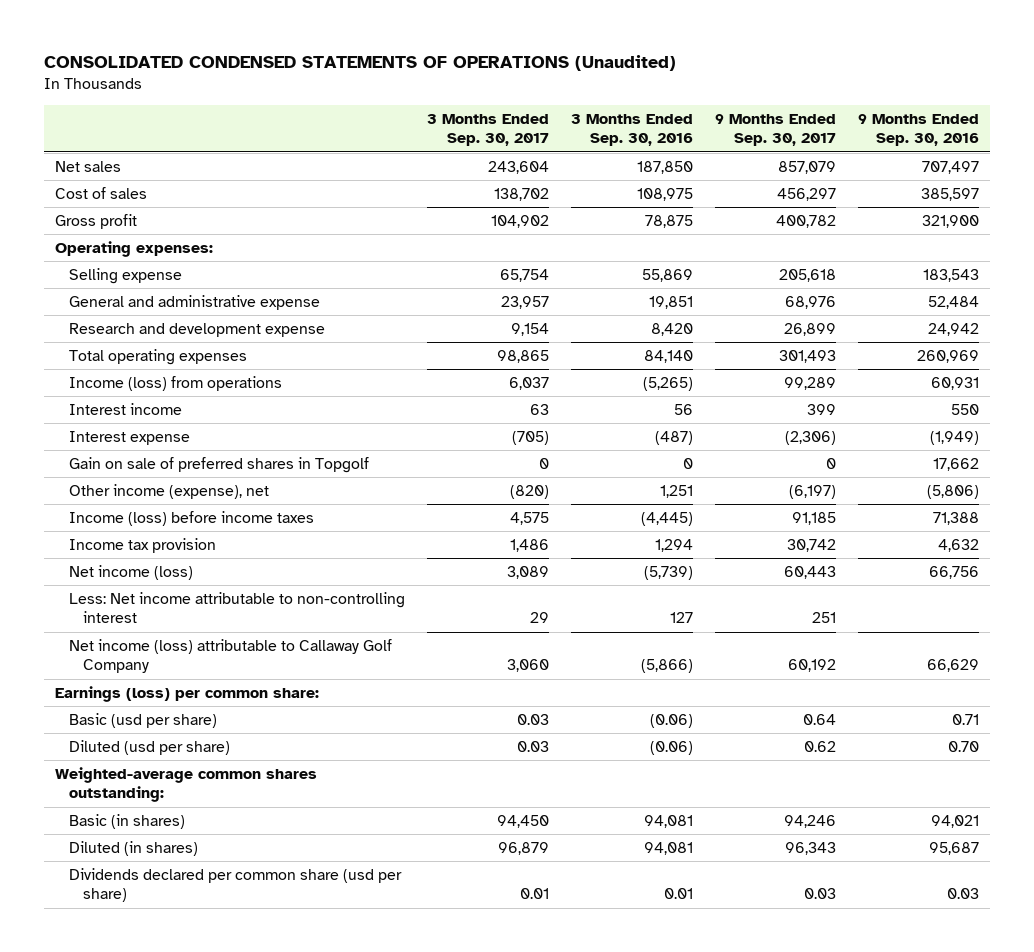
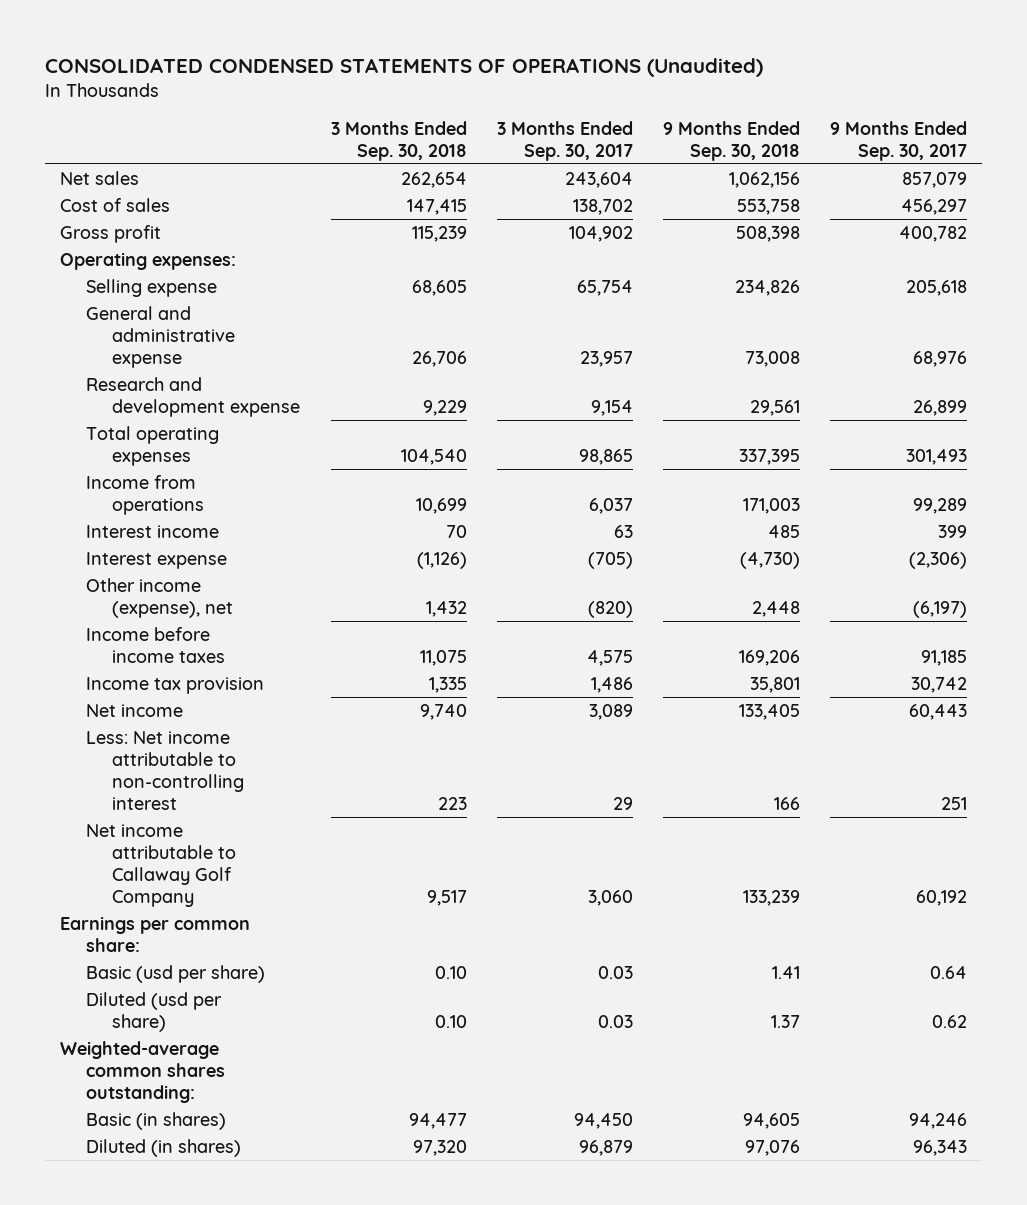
[570,114,693,147] 3 Months Ended Sep. 30, 2016 -> none
[857,114,979,147] 9 Months Ended Sep. 30, 2016 -> none
none -> [330,120,467,161] 3 Months Ended Sep. 30, 2018
none -> [663,120,801,161] 9 Months Ended Sep. 30, 2018
[68,375,282,391] Income (loss) from operations -> [86,474,205,515] Income from operations
[68,456,369,473] Gain on sale of preferred shares in Topgolf -> none
[68,510,314,526] Income (loss) before income taxes -> [86,626,226,663] Income before income taxes
[68,564,193,580] Net income (loss) -> [86,703,184,717] Net income
[68,638,392,674] Net income (loss) attributable to Callaway Golf Company -> [86,823,237,907] Net income attributable to Callaway Golf Company
[54,685,319,702] Earnings (loss) per common share: -> [60,915,251,952] Earnings per common share:
[68,867,402,903] Dividends declared per common share (usd per share) -> none

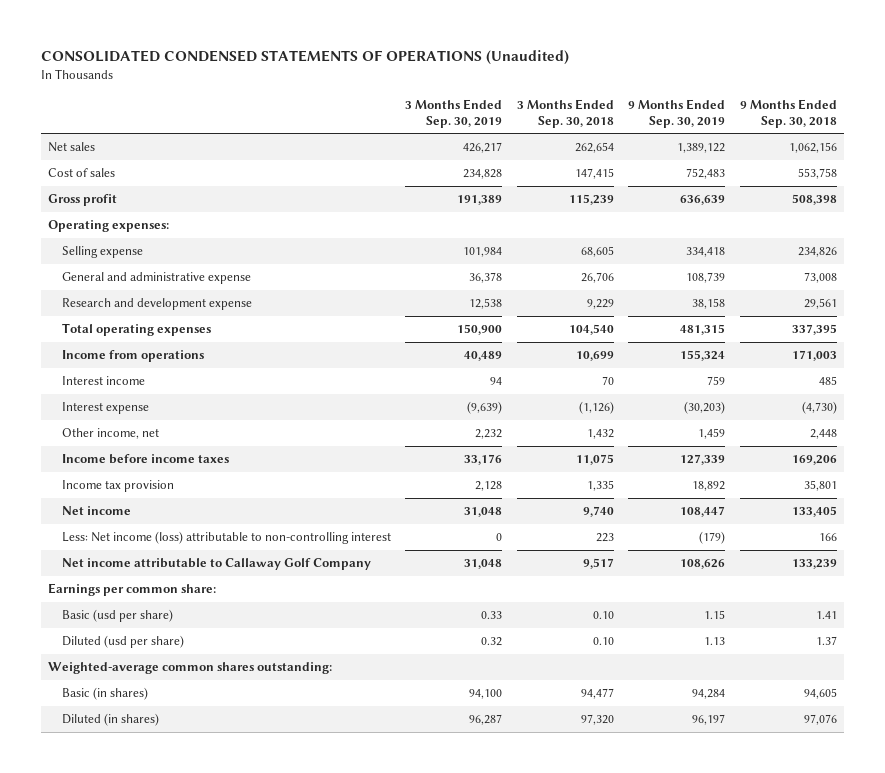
[496,120,633,161] 3 Months Ended Sep. 30, 2017 -> none
[830,120,968,161] 9 Months Ended Sep. 30, 2017 -> none
none -> [405,99,503,128] 3 Months Ended Sep. 30, 2019
none -> [628,99,726,128] 9 Months Ended Sep. 30, 2019
[86,577,234,618] Other income (expense), net -> [61,428,159,440] Other income, net
[86,730,245,810] Less: Net income attributable to non-controlling interest -> [61,531,391,545] Less: Net income (loss) attributable to non-controlling interest

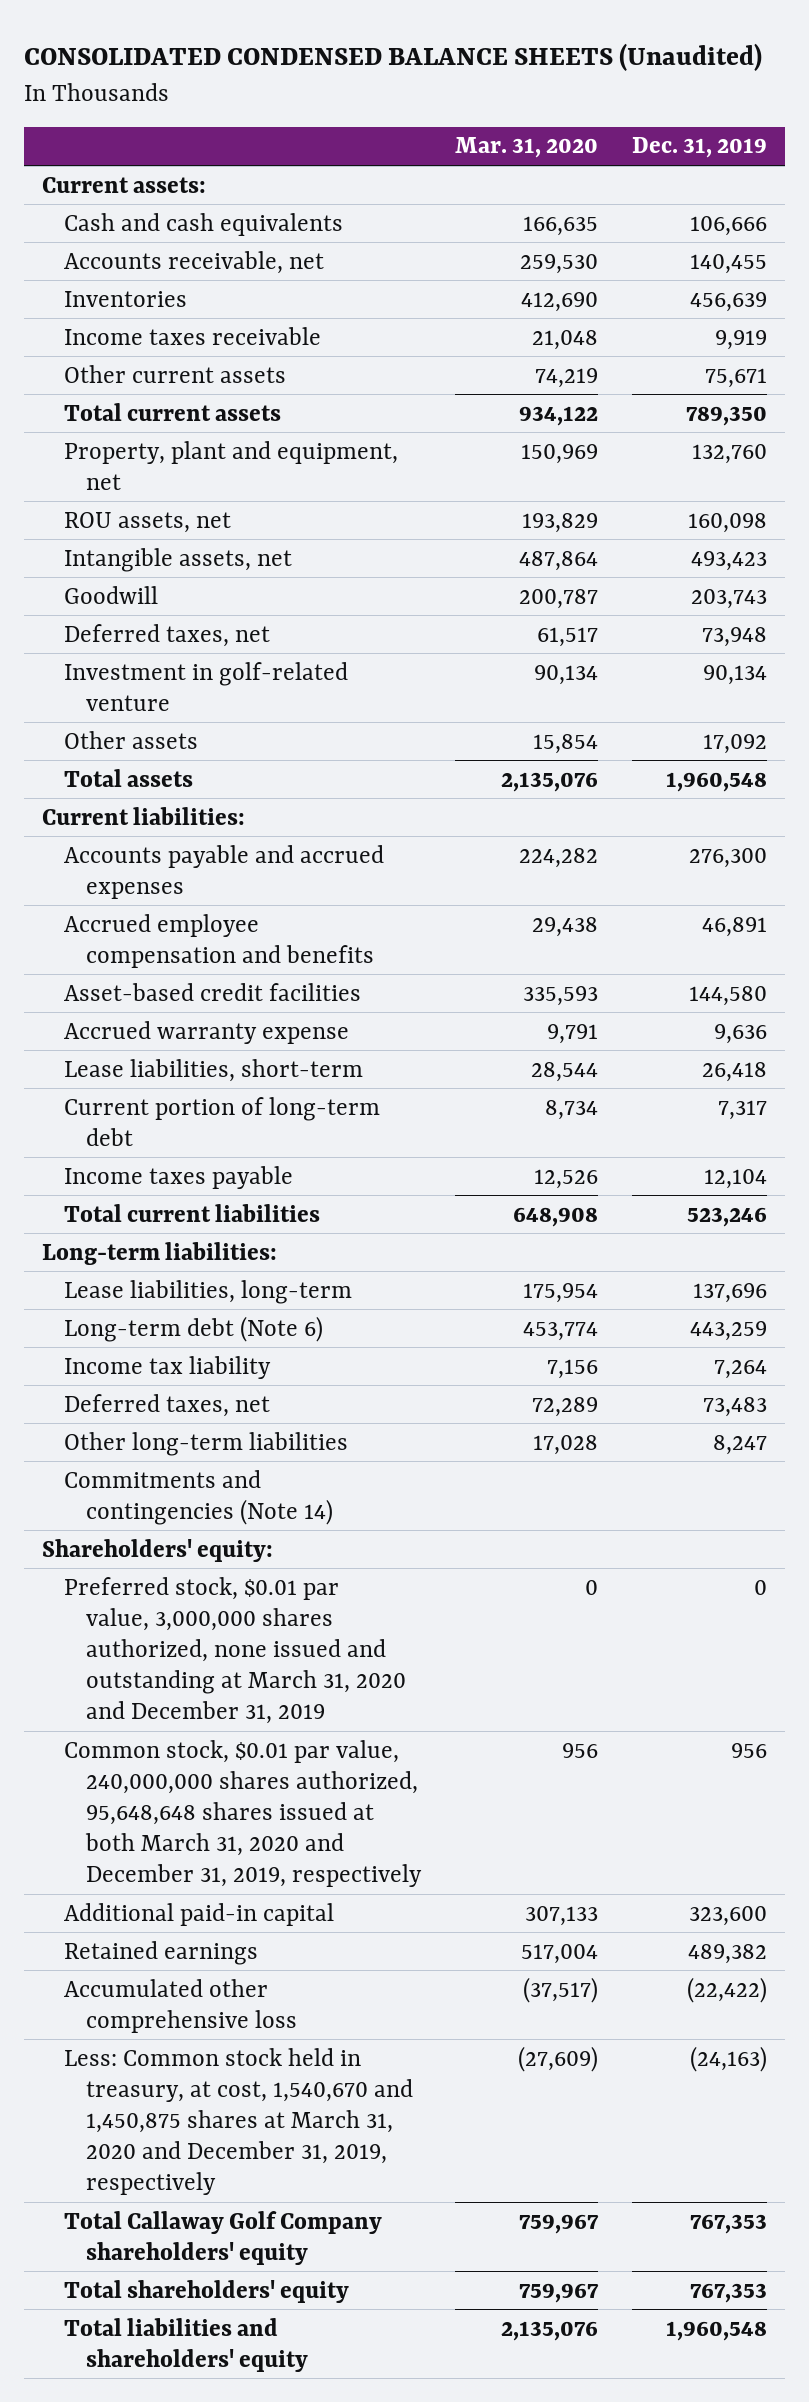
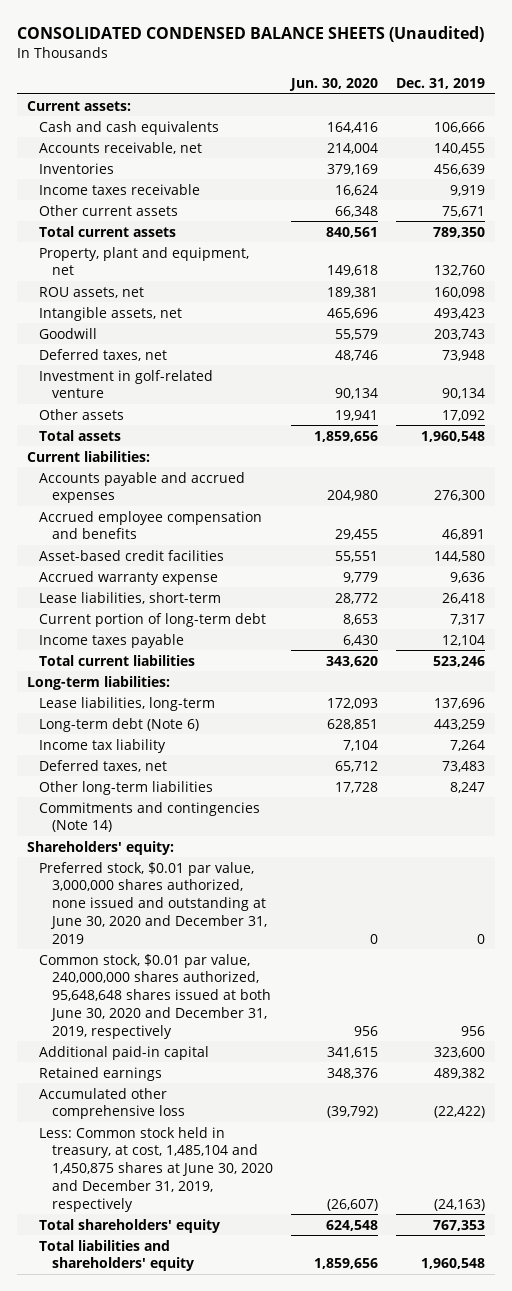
[455,137,599,159] Mar. 31, 2020 -> none
none -> [289,78,379,92] Jun. 30, 2020
[63,1576,406,1724] Preferred stock, $0.01 par value, 3,000,000 shares authorized, none issued and outstanding at March 31, 2020 and December 31, 2019 -> [39,861,267,944] Preferred stock, $0.01 par value, 3,000,000 shares authorized, none issued and outstanding at June 30, 2020 and December 31, 2019
[63,1739,422,1887] Common stock, $0.01 par value, 240,000,000 shares authorized, 95,648,648 shares issued at both March 31, 2020 and December 31, 2019, respectively -> [39,953,271,1039] Common stock, $0.01 par value, 240,000,000 shares authorized, 95,648,648 shares issued at both June 30, 2020 and December 31, 2019, respectively
[63,2210,382,2265] Total Callaway Golf Company shareholders' equity -> none
[63,2047,413,2195] Less: Common stock held in treasury, at cost, 1,540,670 and 1,450,875 shares at March 31, 2020 and December 31, 2019, respectively -> [39,1126,273,1212] Less: Common stock held in treasury, at cost, 1,485,104 and 1,450,875 shares at June 30, 2020 and December 31, 2019, respectively

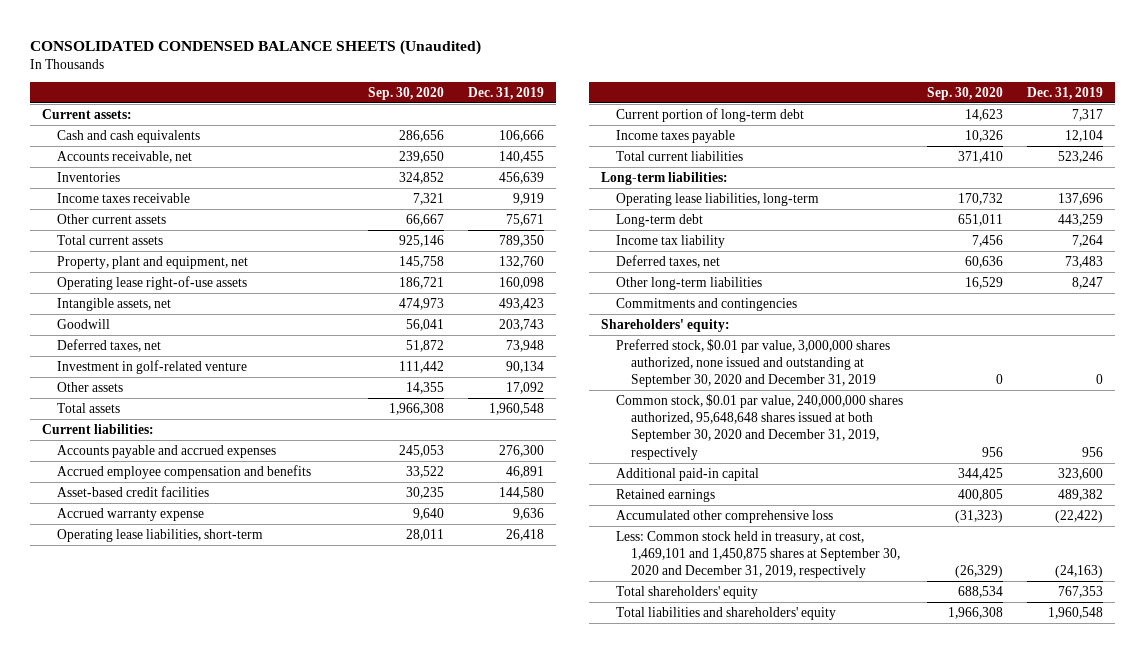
[289,78,379,92] Jun. 30, 2020 -> none
none -> [367,86,444,100] Sep. 30, 2020
[39,286,145,298] ROU assets, net -> [56,275,247,290] Operating lease right-of-use assets
[39,591,222,604] Lease liabilities, short-term -> [56,528,263,542] Operating lease liabilities, short-term
[39,696,216,711] Lease liabilities, long-term -> [616,192,820,206] Operating lease liabilities, long-term
[39,717,200,732] Long-term debt (Note 6) -> [616,213,704,227] Long-term debt
[39,801,261,833] Commitments and contingencies (Note 14) -> [616,297,798,311] Commitments and contingencies
[39,861,267,944] Preferred stock, $0.01 par value, 3,000,000 shares authorized, none issued and outstanding at June 30, 2020 and December 31, 2019 -> [616,338,891,388] Preferred stock, $0.01 par value, 3,000,000 shares authorized, none issued and outstanding at September 30, 2020 and December 31, 2019
[39,953,271,1039] Common stock, $0.01 par value, 240,000,000 shares authorized, 95,648,648 shares issued at both June 30, 2020 and December 31, 2019, respectively -> [616,393,904,460] Common stock, $0.01 par value, 240,000,000 shares authorized, 95,648,648 shares issued at both September 30, 2020 and December 31, 2019, respectively
[39,1126,273,1212] Less: Common stock held in treasury, at cost, 1,485,104 and 1,450,875 shares at June 30, 2020 and December 31, 2019, respectively -> [616,530,901,579] Less: Common stock held in treasury, at cost, 1,469,101 and 1,450,875 shares at September 30, 2020 and December 31, 2019, respectively

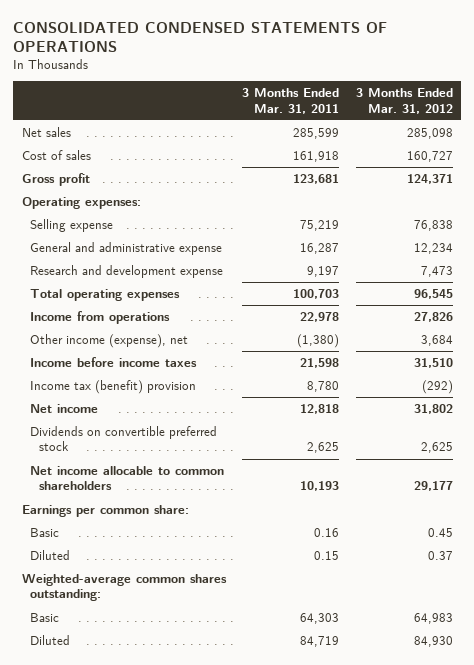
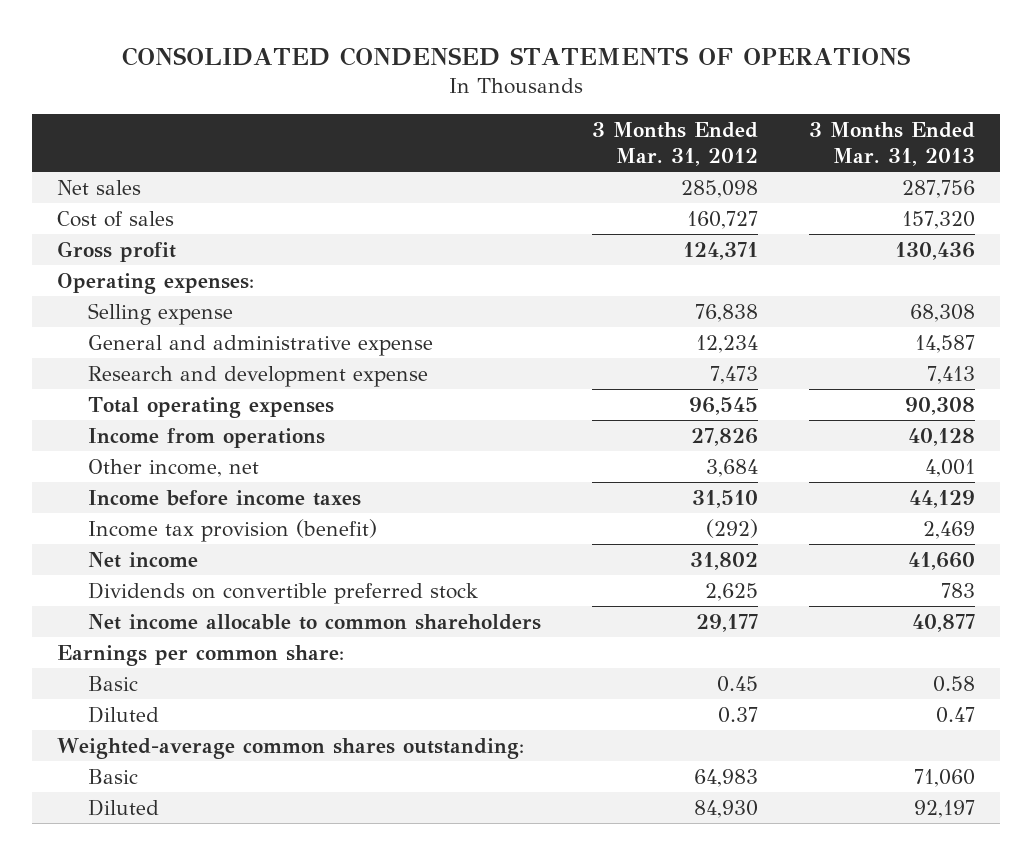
[242,88,340,114] 3 Months Ended Mar. 31, 2011 -> none
none -> [808,122,975,166] 3 Months Ended Mar. 31, 2013
[30,334,189,349] Other income (expense), net -> [88,458,260,477] Other income, net
[30,380,197,395] Income tax (benefit) provision -> [88,518,378,542] Income tax provision (benefit)

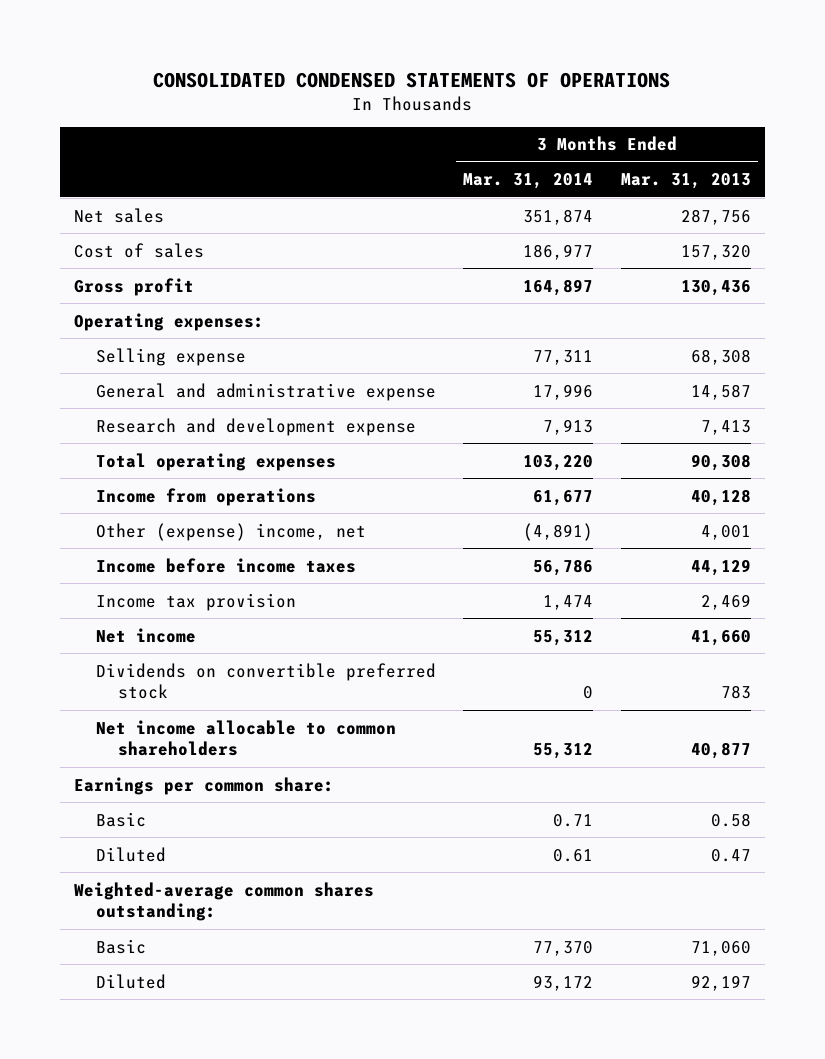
[591,122,758,166] 3 Months Ended Mar. 31, 2012 -> none
none -> [463,173,594,190] Mar. 31, 2014
[88,458,260,477] Other income, net -> [95,522,366,541] Other (expense) income, net
[88,518,378,542] Income tax provision (benefit) -> [95,592,296,611] Income tax provision

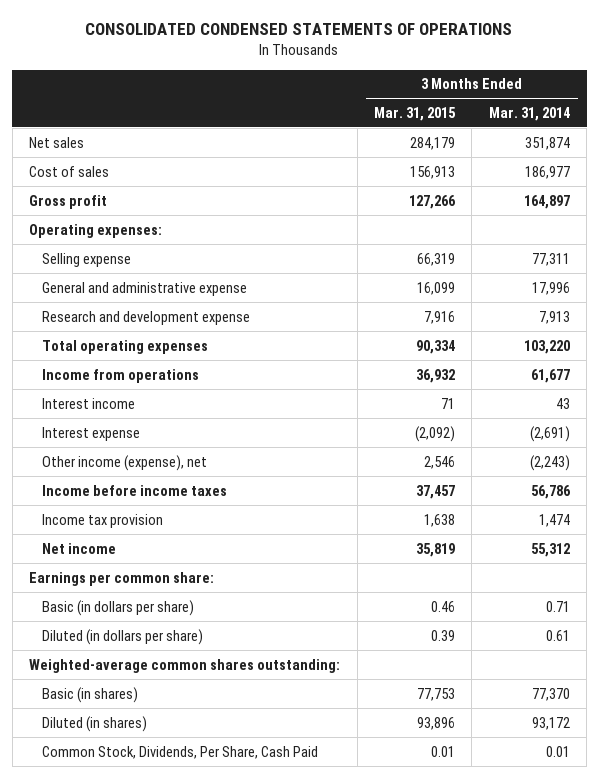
[620,173,751,190] Mar. 31, 2013 -> none
none -> [373,106,456,121] Mar. 31, 2015
none -> [41,397,135,409] Interest income
none -> [41,426,140,441] Interest expense
[95,522,366,541] Other (expense) income, net -> [41,454,207,471] Other income (expense), net
[523,522,594,541] (4,891) -> [529,454,570,471] (2,243)
[95,662,436,700] Dividends on convertible preferred stock -> none
[95,719,396,757] Net income allocable to common shareholders -> none
[95,811,146,827] Basic -> [41,599,194,616] Basic (in dollars per share)
[95,846,166,862] Diluted -> [41,628,203,645] Diluted (in dollars per share)
[95,938,146,954] Basic -> [41,686,138,703] Basic (in shares)
[95,973,166,989] Diluted -> [41,715,147,732] Diluted (in shares)
none -> [41,745,318,759] Common Stock, Dividends, Per Share, Cash Paid

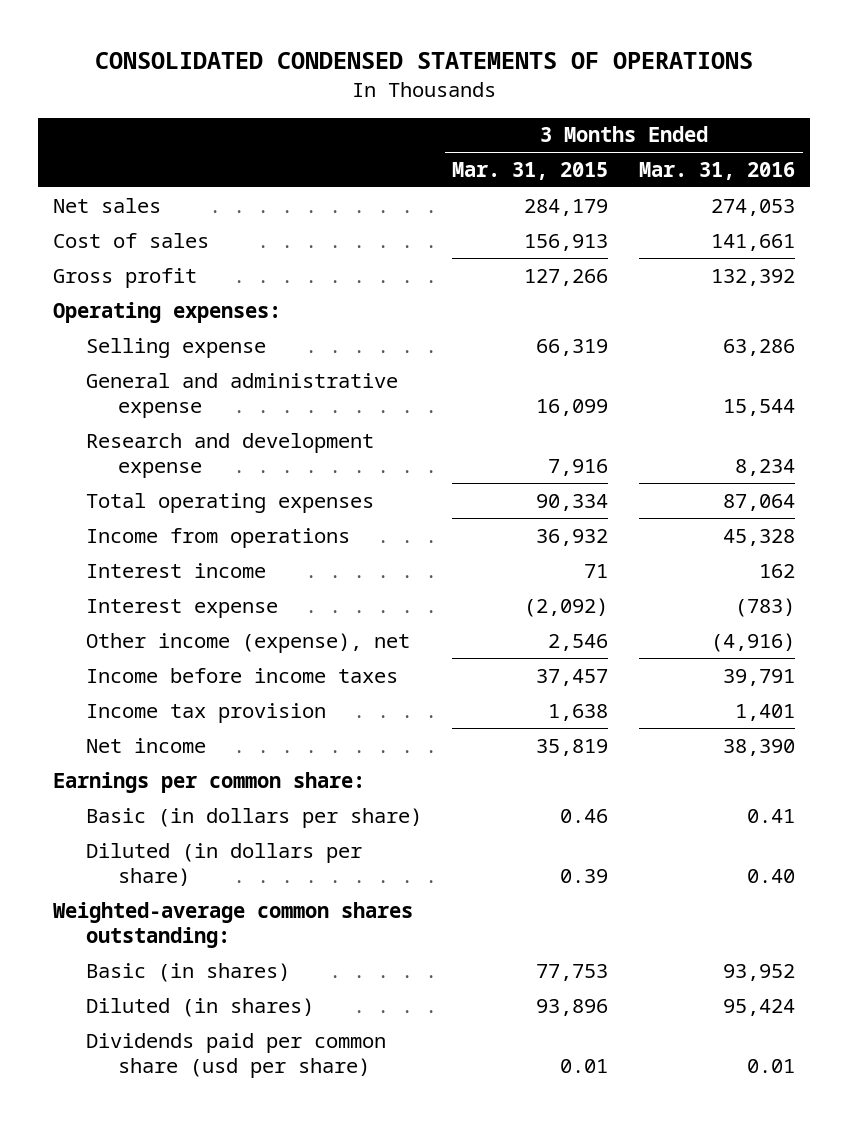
[488,106,570,121] Mar. 31, 2014 -> none
none -> [639,161,796,180] Mar. 31, 2016
[41,745,318,759] Common Stock, Dividends, Per Share, Cash Paid -> [85,1032,386,1078] Dividends paid per common share (usd per share)

